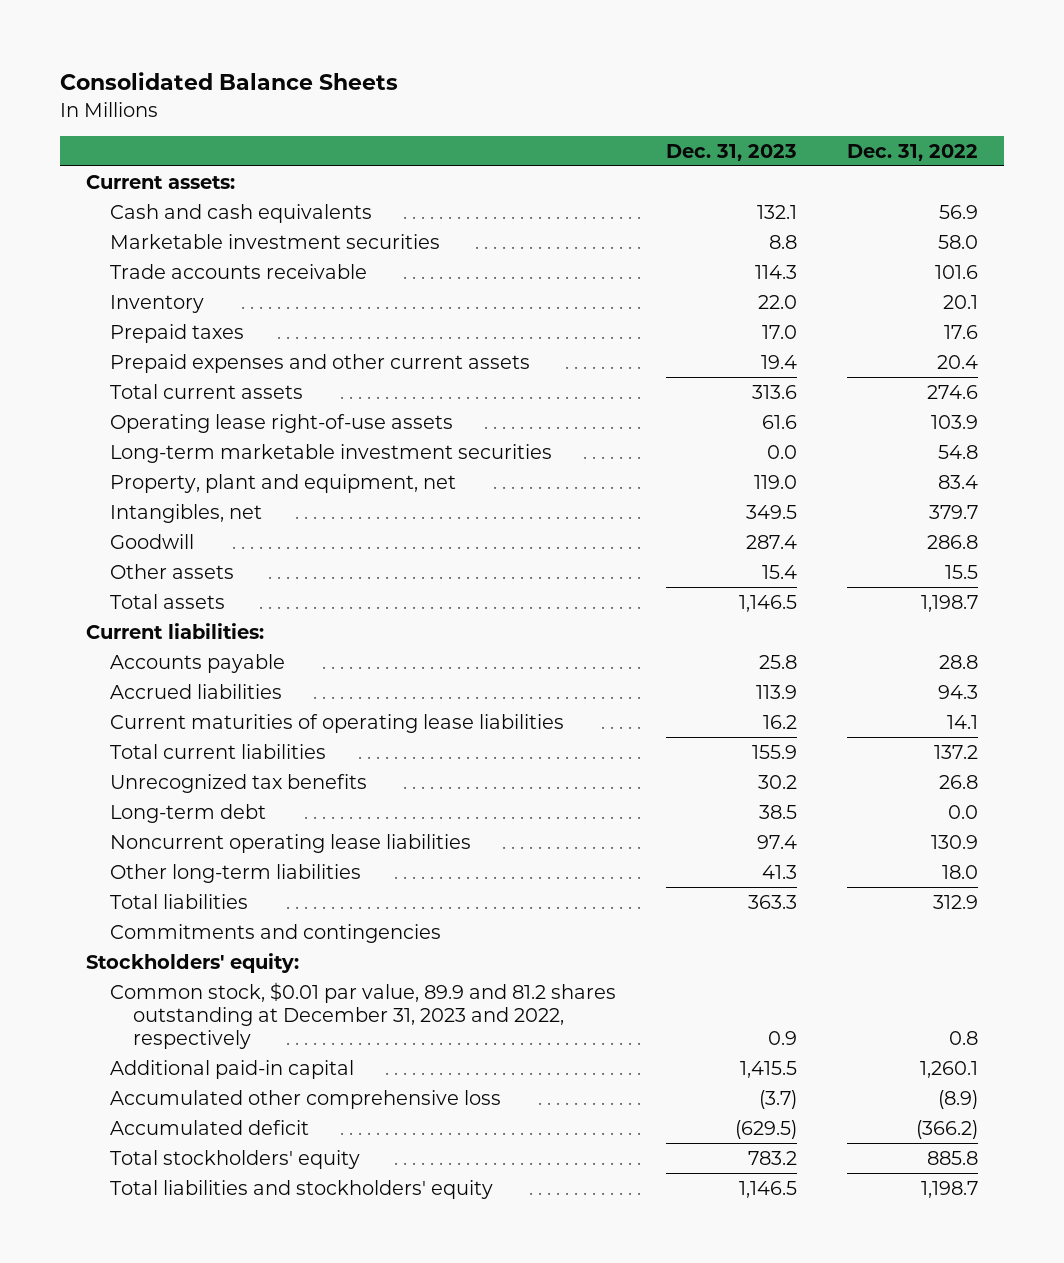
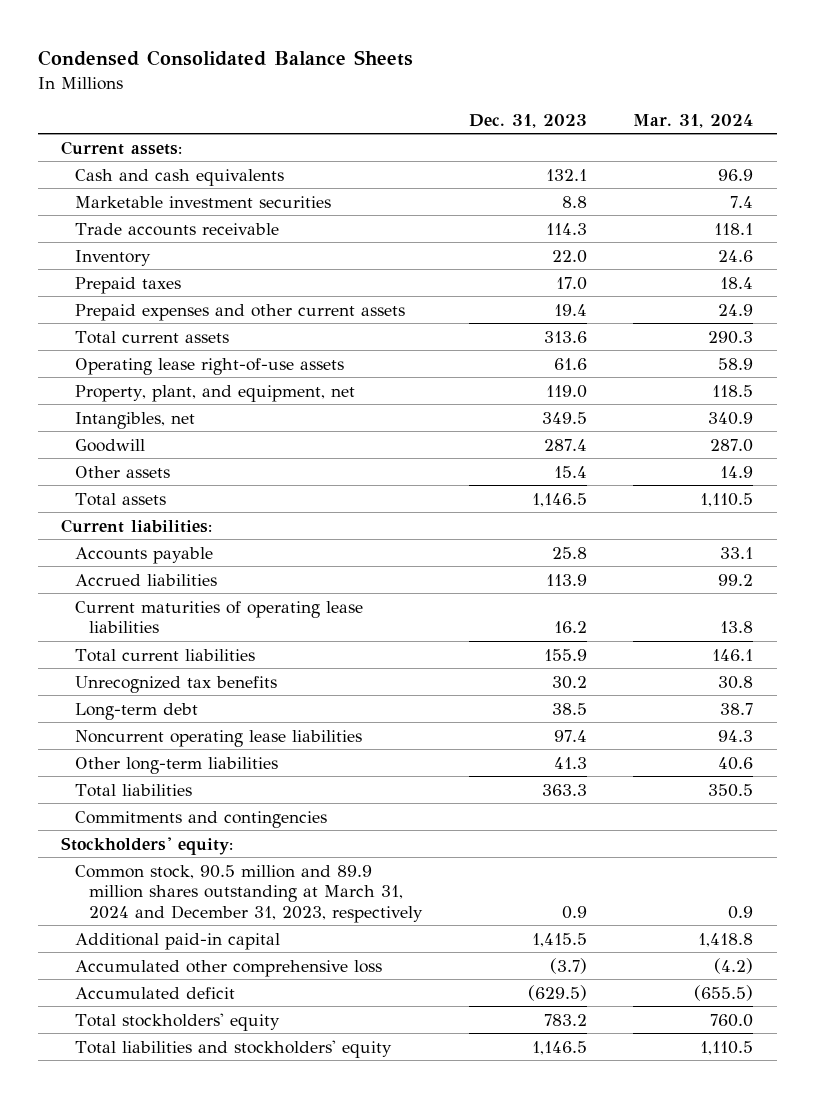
[60,72,399,91] Consolidated Balance Sheets -> [38,50,414,67] Condensed Consolidated Balance Sheets
[847,143,979,161] Dec. 31, 2022 -> none
none -> [633,113,754,128] Mar. 31, 2024
[109,443,552,463] Long-term marketable investment securities -> none
[109,473,456,493] Property, plant and equipment, net -> [75,384,356,402] Property, plant, and equipment, net
[109,981,616,1050] Common stock, $0.01 par value, 89.9 and 81.2 shares outstanding at December 31, 2023 and 2022, respectively -> [75,864,423,923] Common stock, 90.5 million and 89.9 million shares outstanding at March 31, 2024 and December 31, 2023, respectively

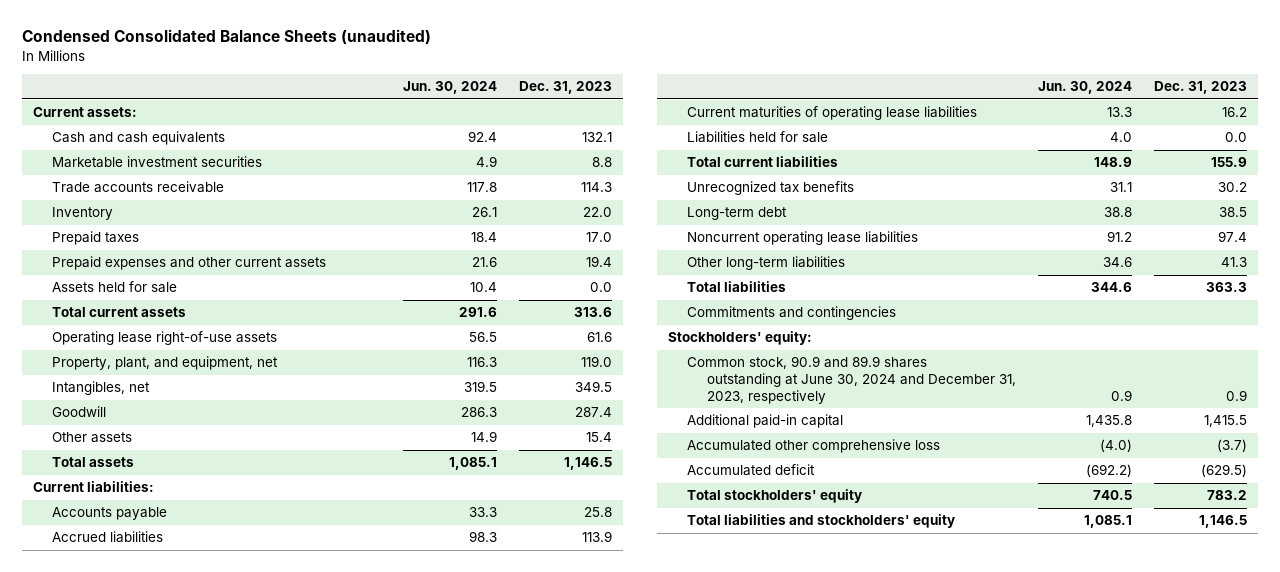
[38,50,414,67] Condensed Consolidated Balance Sheets -> [21,29,431,46] Condensed Consolidated Balance Sheets (unaudited)
[633,113,754,128] Mar. 31, 2024 -> none
none -> [402,81,497,95] Jun. 30, 2024
none -> [52,281,178,294] Assets held for sale
none -> [687,131,829,144] Liabilities held for sale
[75,864,423,923] Common stock, 90.5 million and 89.9 million shares outstanding at March 31, 2024 and December 31, 2023, respectively -> [687,356,1016,405] Common stock, 90.9 and 89.9 shares outstanding at June 30, 2024 and December 31, 2023, respectively

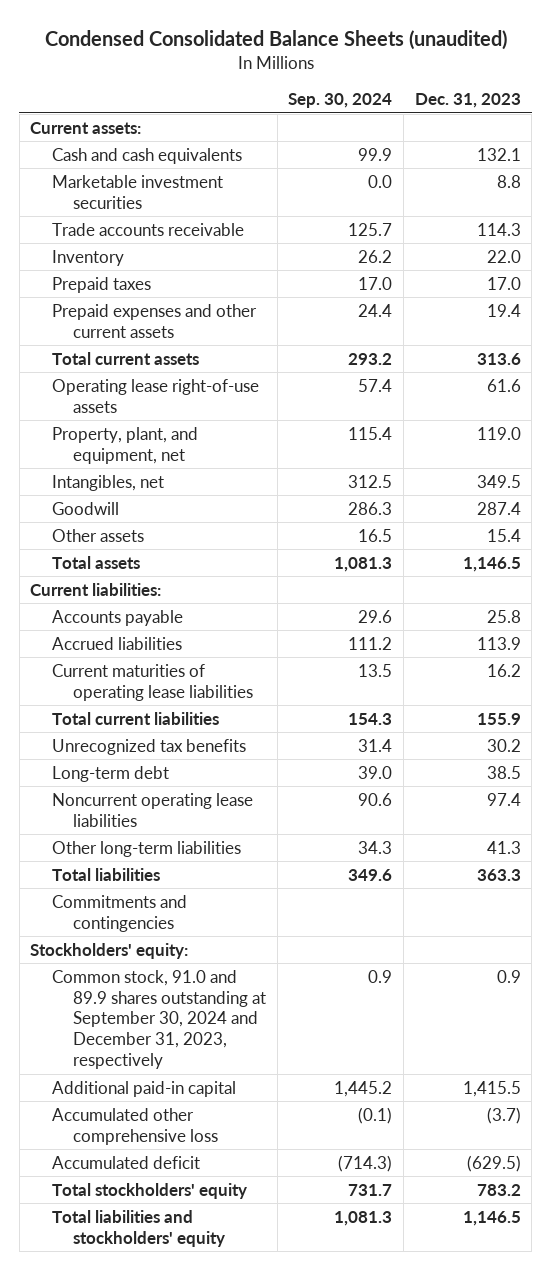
[402,81,497,95] Jun. 30, 2024 -> none
none -> [288,93,393,109] Sep. 30, 2024
[52,281,178,294] Assets held for sale -> none
[687,131,829,144] Liabilities held for sale -> none
[687,356,1016,405] Common stock, 90.9 and 89.9 shares outstanding at June 30, 2024 and December 31, 2023, respectively -> [51,969,266,1070] Common stock, 91.0 and 89.9 shares outstanding at September 30, 2024 and December 31, 2023, respectively

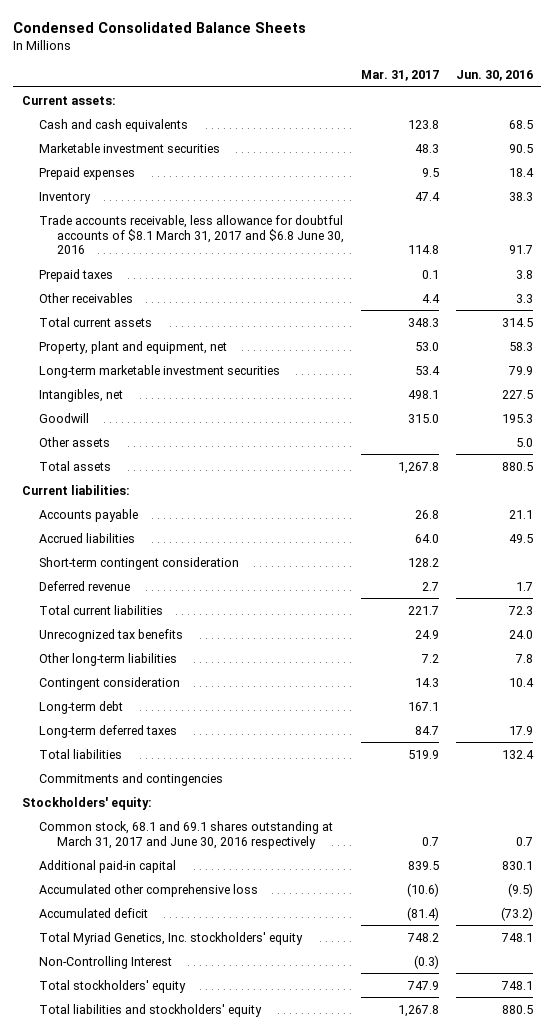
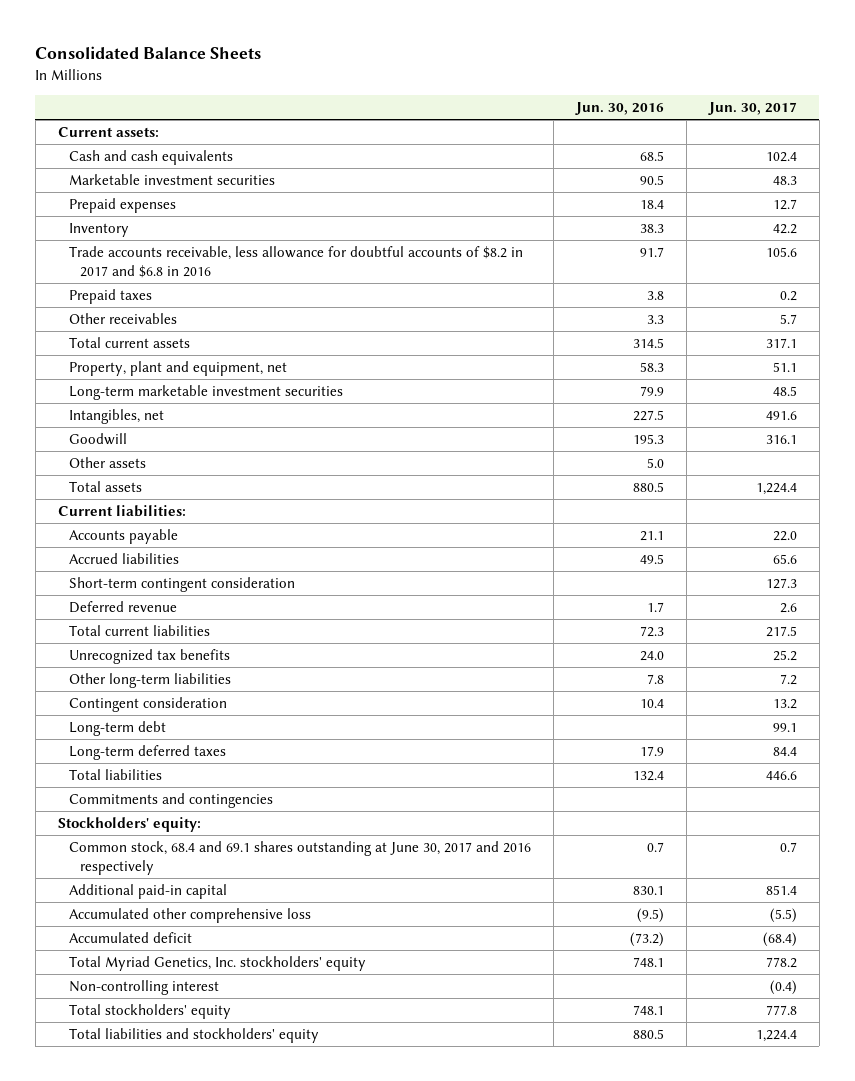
[13,21,307,33] Condensed Consolidated Balance Sheets -> [35,46,262,60] Consolidated Balance Sheets
[360,70,439,82] Mar. 31, 2017 -> none
none -> [707,101,797,115] Jun. 30, 2017
[39,214,344,255] Trade accounts receivable, less allowance for doubtful accounts of $8.1 March 31, 2017 and $6.8 June 30, 2016 -> [69,246,524,278] Trade accounts receivable, less allowance for doubtful accounts of $8.2 in 2017 and $6.8 in 2016
[39,820,334,849] Common stock, 68.1 and 69.1 shares outstanding at March 31, 2017 and June 30, 2016 respectively -> [69,841,532,875] Common stock, 68.4 and 69.1 shares outstanding at June 30, 2017 and 2016 respectively
[39,955,173,969] Non-Controlling Interest -> [69,980,220,996] Non-controlling interest

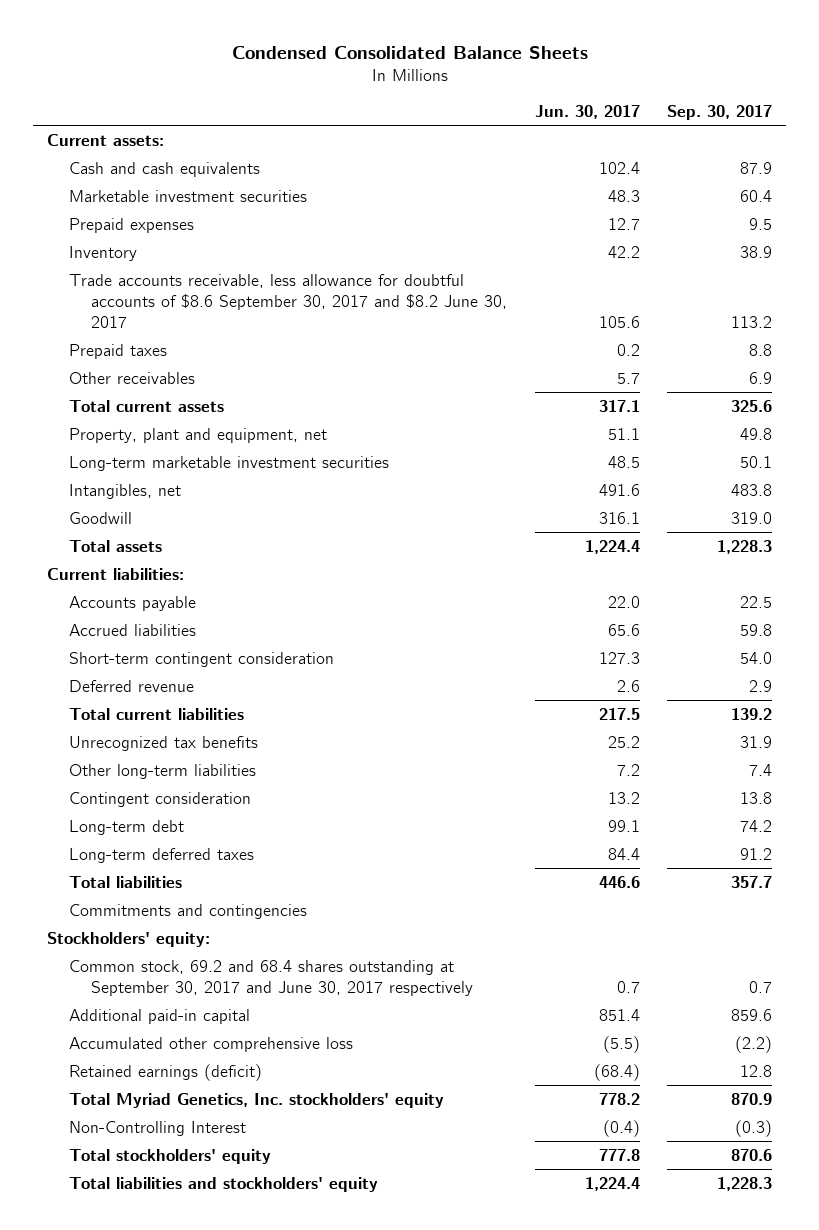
[35,46,262,60] Consolidated Balance Sheets -> [231,45,588,59] Condensed Consolidated Balance Sheets
[574,101,664,115] Jun. 30, 2016 -> none
none -> [667,105,773,121] Sep. 30, 2017
[69,246,524,278] Trade accounts receivable, less allowance for doubtful accounts of $8.2 in 2017 and $6.8 in 2016 -> [68,273,507,328] Trade accounts receivable, less allowance for doubtful accounts of $8.6 September 30, 2017 and $8.2 June 30, 2017
[69,457,147,469] Other assets -> none
[69,841,532,875] Common stock, 68.4 and 69.1 shares outstanding at June 30, 2017 and 2016 respectively -> [68,959,473,996] Common stock, 69.2 and 68.4 shares outstanding at September 30, 2017 and June 30, 2017 respectively
[69,932,193,944] Accumulated deficit -> [68,1063,262,1081] Retained earnings (deficit)
[69,980,220,996] Non-controlling interest -> [68,1120,246,1136] Non-Controlling Interest

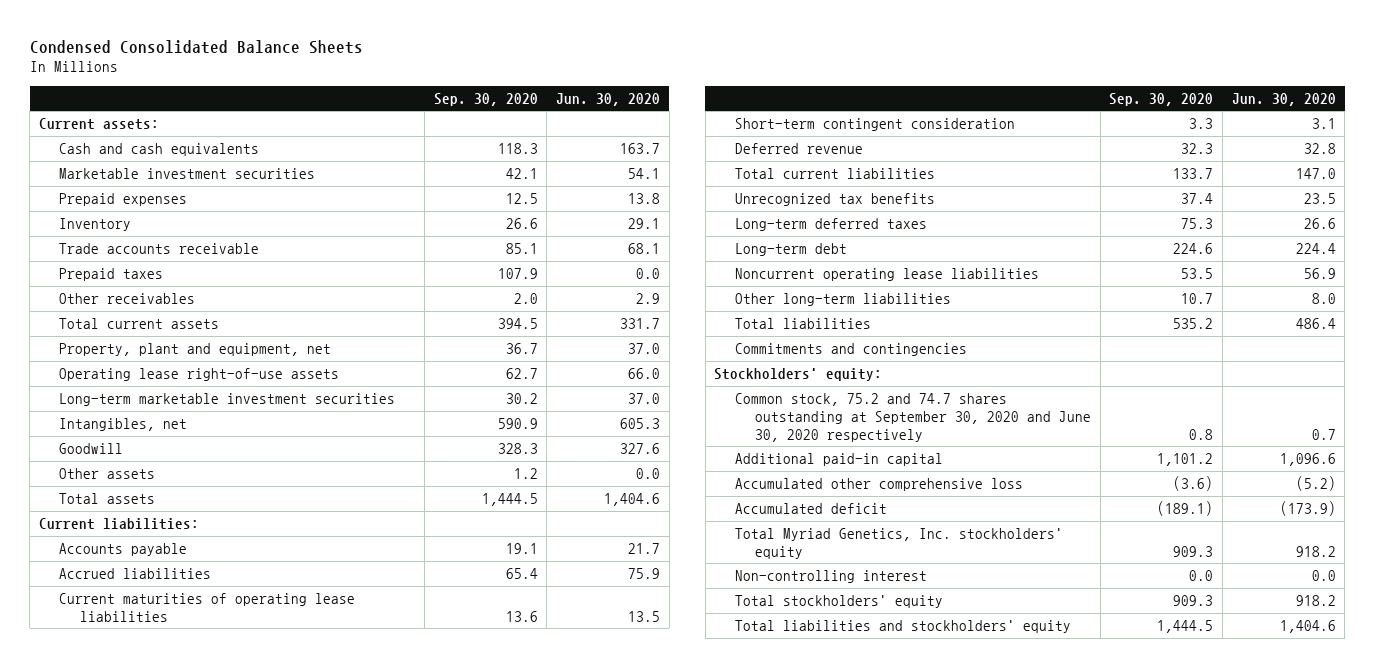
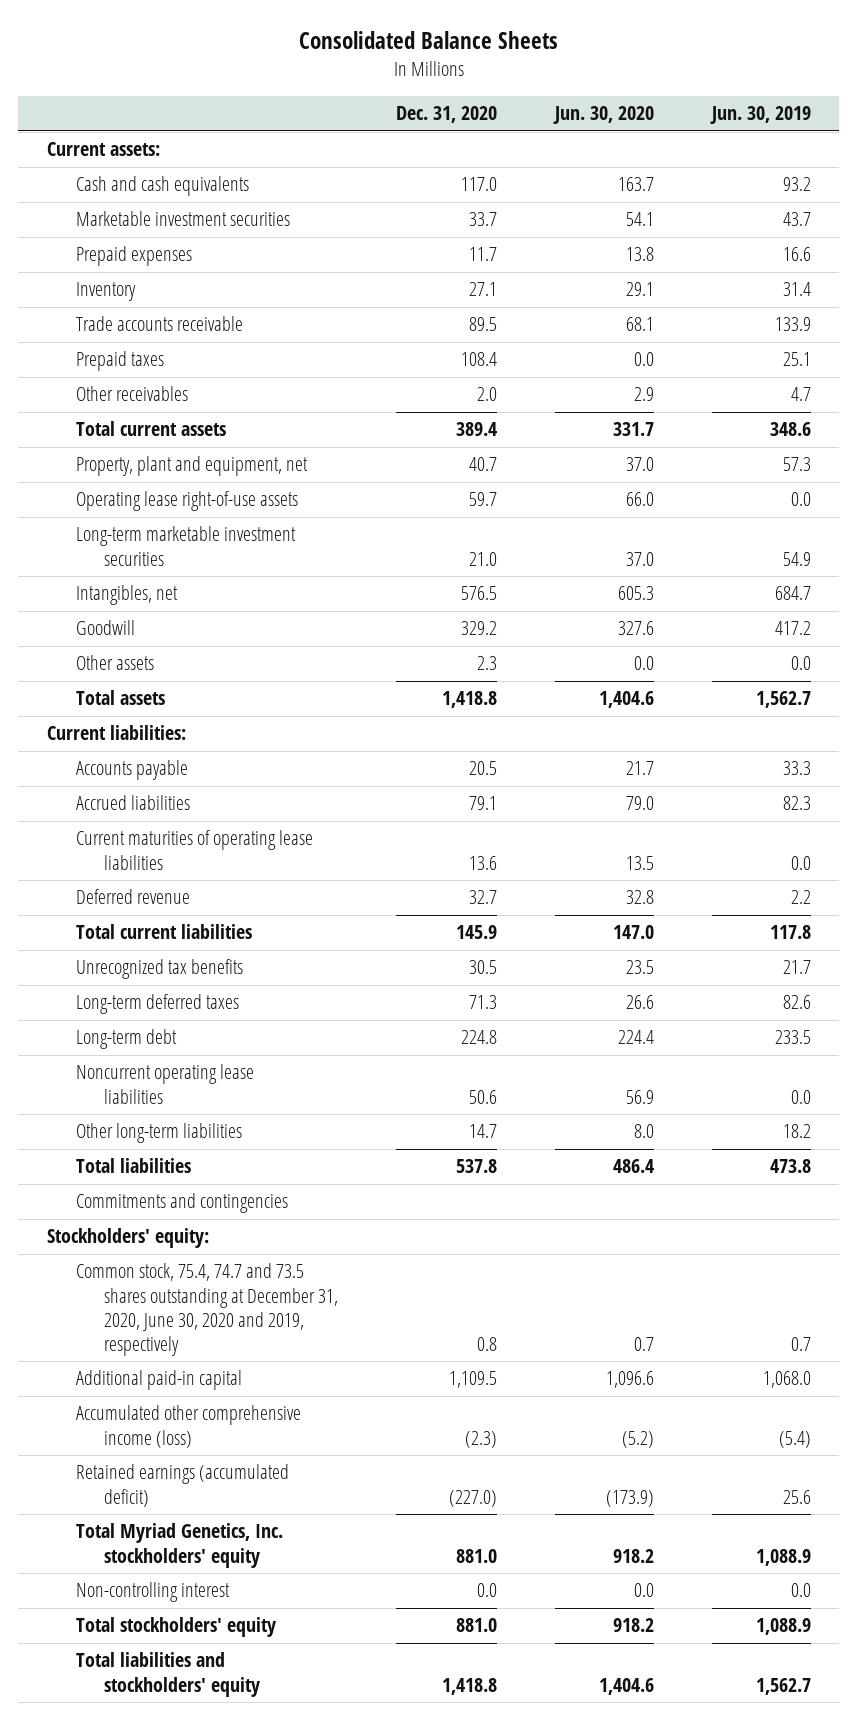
[29,39,363,54] Condensed Consolidated Balance Sheets -> [298,31,558,50] Consolidated Balance Sheets
[433,92,538,106] Sep. 30, 2020 -> none
none -> [396,106,498,124] Dec. 31, 2020
none -> [709,106,811,125] Jun. 30, 2019
[627,567,660,579] 75.9 -> [625,796,654,811] 79.0
[734,117,1015,131] Short-term contingent consideration -> none
[734,392,1092,442] Common stock, 75.2 and 74.7 shares outstanding at September 30, 2020 and June 30, 2020 respectively -> [75,1263,339,1356] Common stock, 75.4, 74.7 and 73.5 shares outstanding at December 31, 2020, June 30, 2020 and 2019, respectively
[734,477,1023,491] Accumulated other comprehensive loss -> [75,1405,301,1448] Accumulated other comprehensive income (loss)
[734,502,887,514] Accumulated deficit -> [75,1464,289,1507] Retained earnings (accumulated deficit)

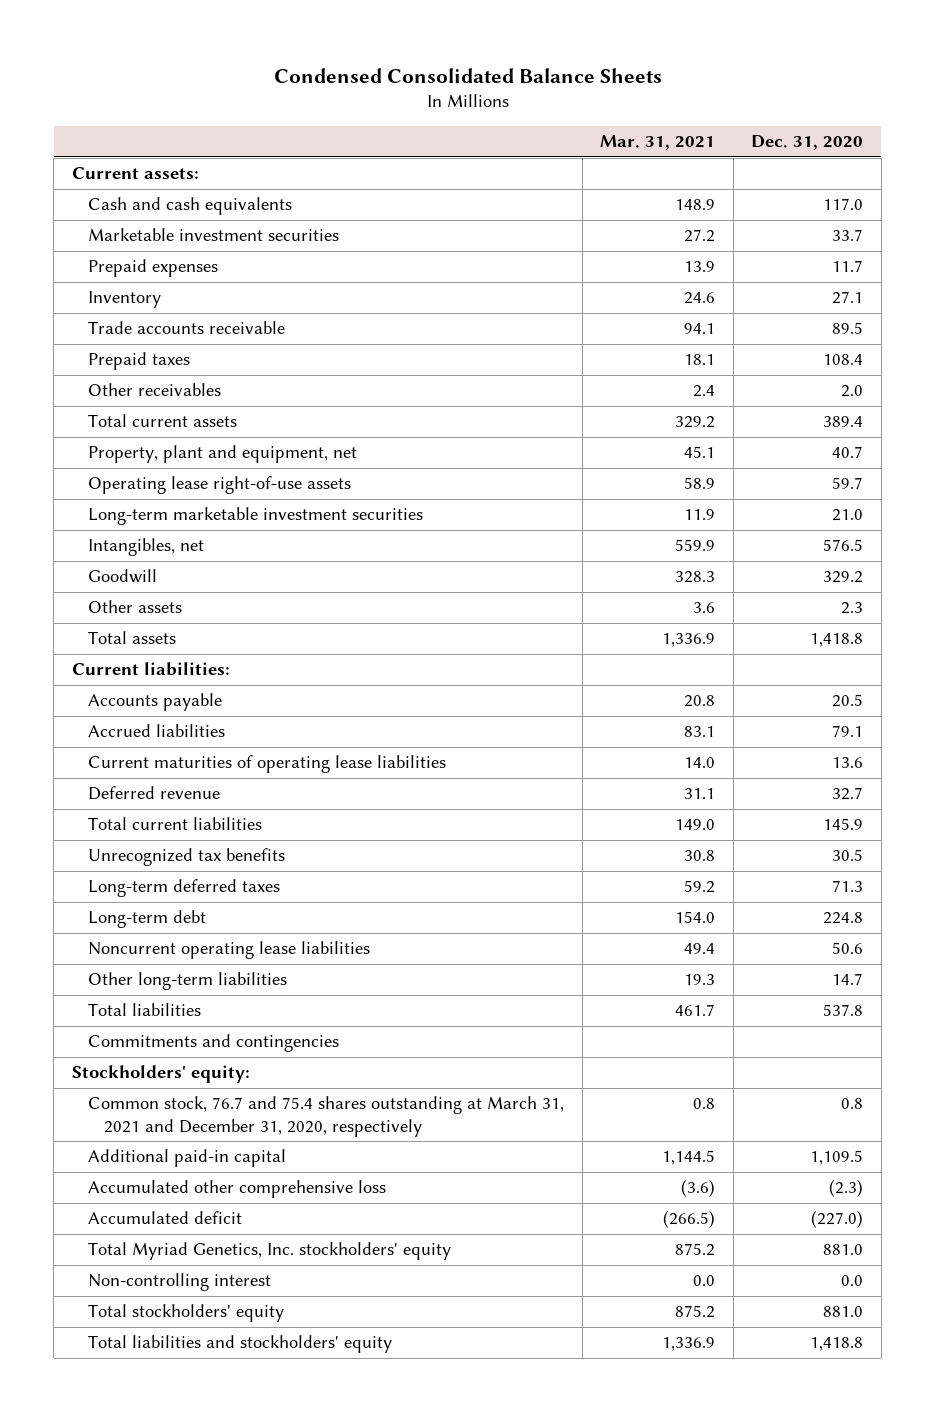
[298,31,558,50] Consolidated Balance Sheets -> [273,67,662,83] Condensed Consolidated Balance Sheets
[552,106,654,125] Jun. 30, 2020 -> none
[709,106,811,125] Jun. 30, 2019 -> none
none -> [600,135,716,151] Mar. 31, 2021
[75,1263,339,1356] Common stock, 75.4, 74.7 and 73.5 shares outstanding at December 31, 2020, June 30, 2020 and 2019, respectively -> [88,1096,565,1137] Common stock, 76.7 and 75.4 shares outstanding at March 31, 2021 and December 31, 2020, respectively
[75,1405,301,1448] Accumulated other comprehensive income (loss) -> [88,1180,387,1199] Accumulated other comprehensive loss
[75,1464,289,1507] Retained earnings (accumulated deficit) -> [88,1211,243,1225] Accumulated deficit

